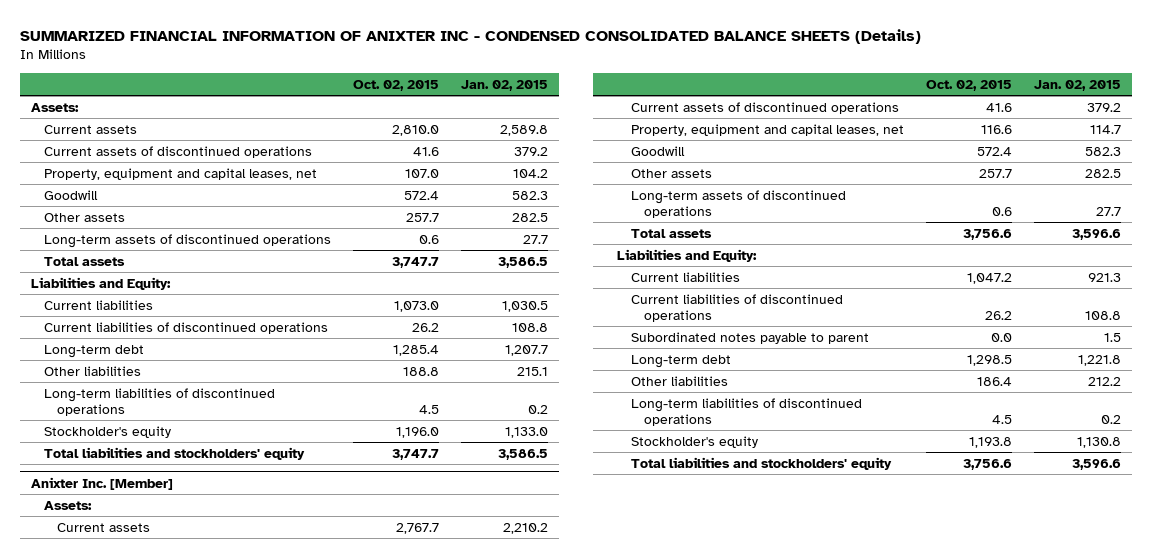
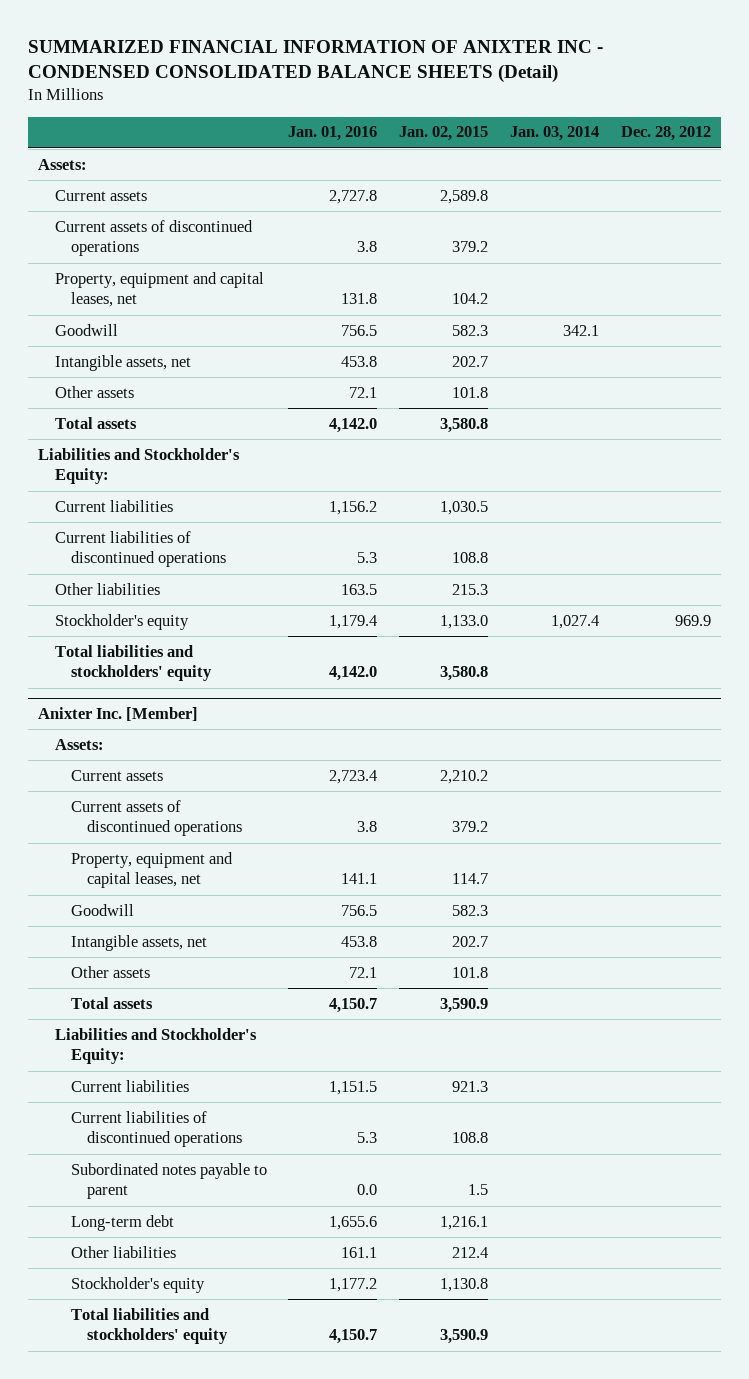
[19,28,921,44] SUMMARIZED FINANCIAL INFORMATION OF ANIXTER INC - CONDENSED CONSOLIDATED BALANCE SHEETS (Details) -> [27,39,603,84] SUMMARIZED FINANCIAL INFORMATION OF ANIXTER INC - CONDENSED CONSOLIDATED BALANCE SHEETS (Detail)
[352,79,439,91] Oct. 02, 2015 -> none
none -> [288,126,378,142] Jan. 01, 2016
none -> [509,126,599,142] Jan. 03, 2014
none -> [620,126,711,142] Dec. 28, 2012
[43,233,331,248] Long-term assets of discontinued operations -> none
none -> [54,354,191,371] Intangible assets, net
[511,212,548,222] 282.5 -> [452,386,489,398] 101.8
[497,256,548,268] 3,586.5 -> [440,417,489,433] 3,580.8
[30,276,171,290] Liabilities and Equity: -> [38,447,241,485] Liabilities and Stockholder's Equity:
[43,344,144,358] Long-term debt -> none
[43,387,275,416] Long-term liabilities of discontinued operations -> none
[516,366,548,376] 215.1 -> [452,583,489,595] 215.3
[497,448,548,460] 3,586.5 -> [440,666,489,682] 3,580.8
[630,189,846,218] Long-term assets of discontinued operations -> none
none -> [70,934,207,951] Intangible assets, net
[1085,168,1122,178] 282.5 -> [452,966,489,978] 101.8
[1072,228,1122,240] 3,596.6 -> [440,997,489,1013] 3,590.9
[617,248,758,262] Liabilities and Equity: -> [54,1027,257,1065] Liabilities and Stockholder's Equity:
[630,397,862,426] Long-term liabilities of discontinued operations -> none
[1078,354,1122,366] 1,221.8 -> [440,1215,489,1230] 1,216.1
[1088,376,1122,386] 212.2 -> [452,1246,489,1258] 212.4
[1072,458,1122,470] 3,596.6 -> [440,1329,489,1345] 3,590.9

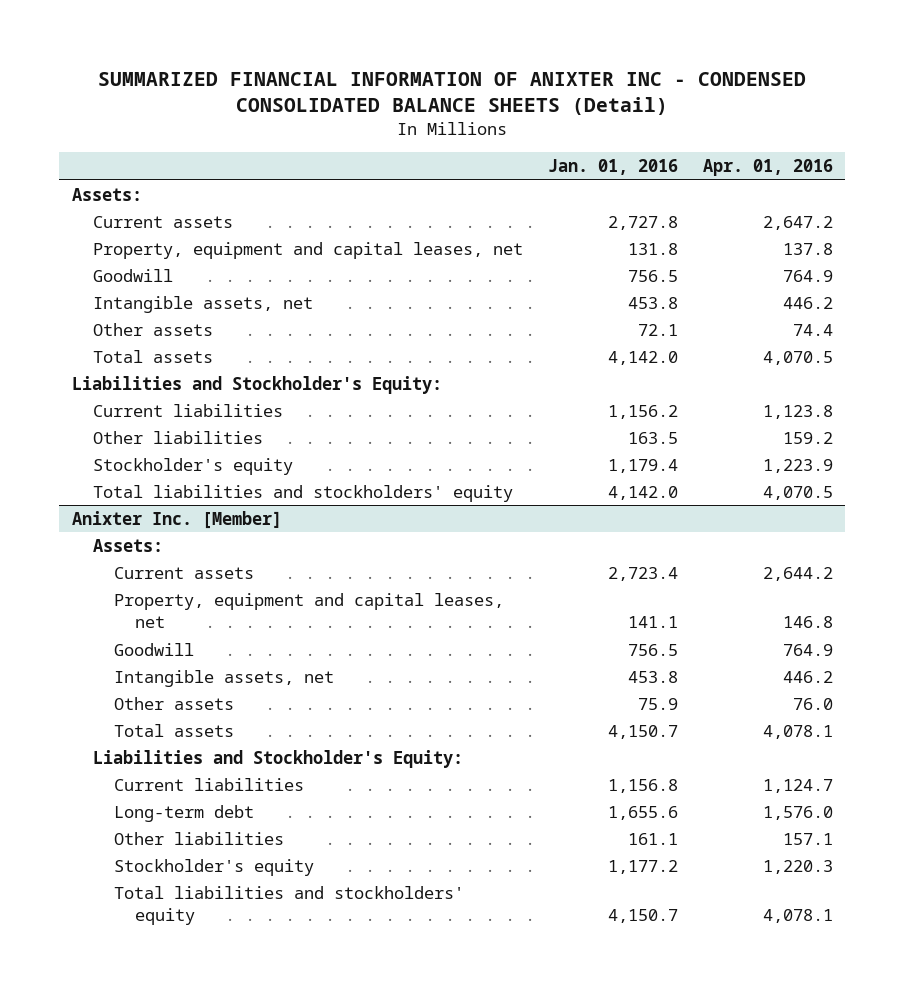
[399,126,489,142] Jan. 02, 2015 -> none
[509,126,599,142] Jan. 03, 2014 -> none
[620,126,711,142] Dec. 28, 2012 -> none
none -> [702,159,833,177] Apr. 01, 2016
[54,219,253,257] Current assets of discontinued operations -> none
[54,530,226,568] Current liabilities of discontinued operations -> none
[70,799,242,837] Current assets of discontinued operations -> none
[349,966,378,978] 72.1 -> [637,697,678,710] 75.9
[70,1110,242,1148] Current liabilities of discontinued operations -> none
[70,1162,267,1200] Subordinated notes payable to parent -> none
[329,1080,378,1095] 1,151.5 -> [607,778,678,793] 1,156.8

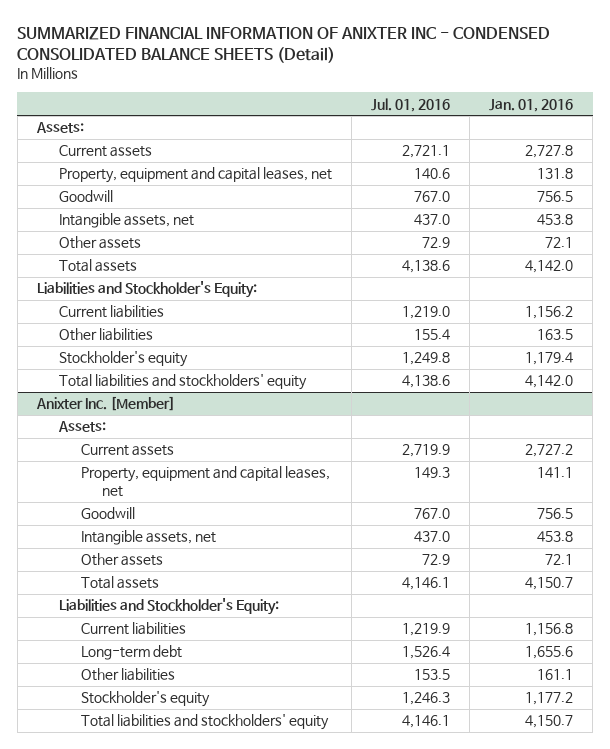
[702,159,833,177] Apr. 01, 2016 -> none
none -> [370,97,450,112] Jul. 01, 2016
[607,566,678,581] 2,723.4 -> [525,444,574,458] 2,727.2
[637,697,678,710] 75.9 -> [545,554,574,566] 72.1

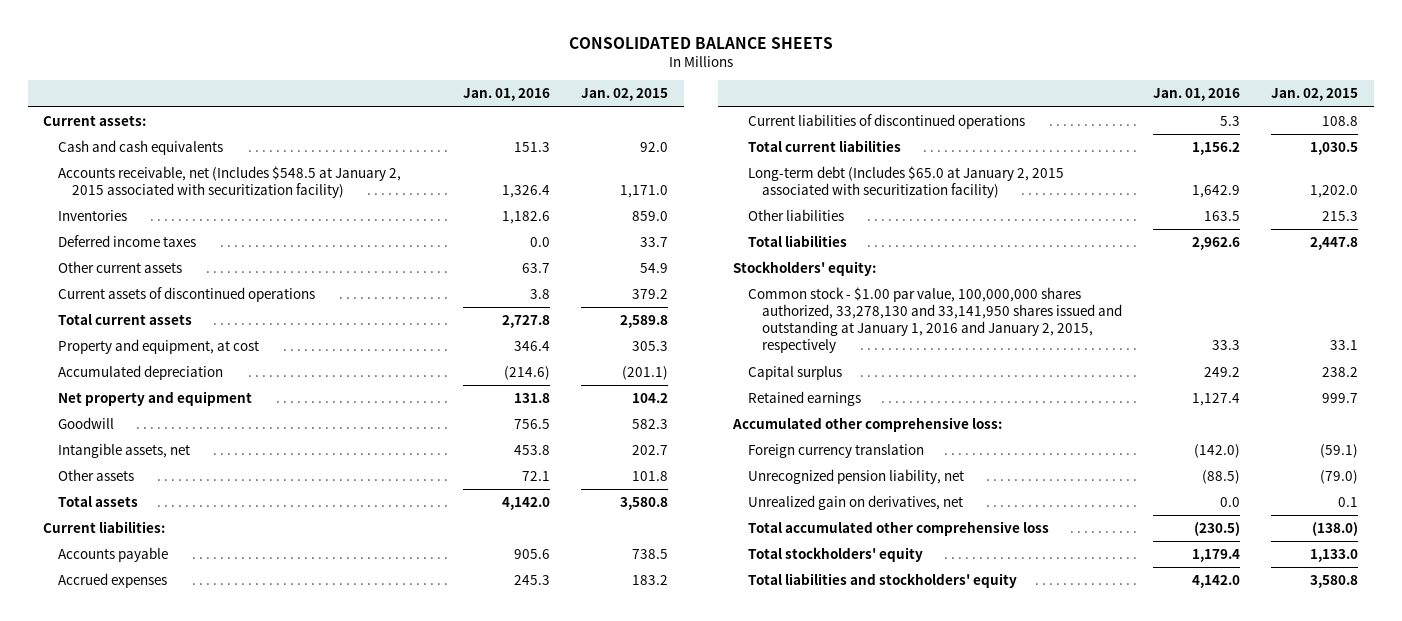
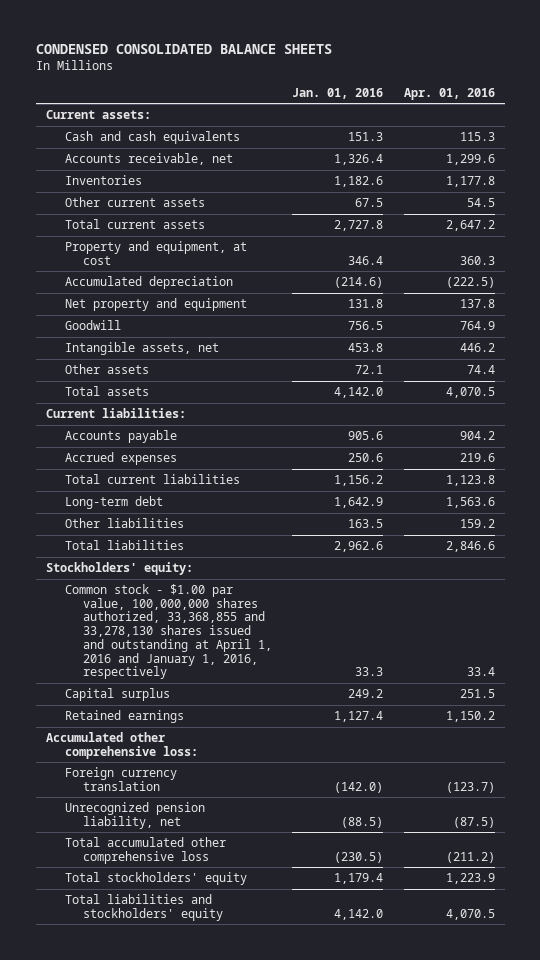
[568,36,833,49] CONSOLIDATED BALANCE SHEETS -> [35,44,332,55] CONDENSED CONSOLIDATED BALANCE SHEETS
[581,88,669,102] Jan. 02, 2015 -> none
none -> [403,87,495,100] Apr. 01, 2016
[57,166,401,199] Accounts receivable, net (Includes $548.5 at January 2, 2015 associated with securitization facility) -> [64,153,233,166] Accounts receivable, net
[57,235,196,248] Deferred income taxes -> none
[57,287,315,303] Current assets of discontinued operations -> none
[522,263,551,274] 63.7 -> [355,198,384,208] 67.5
[747,114,1025,130] Current liabilities of discontinued operations -> none
[514,575,551,586] 245.3 -> [348,453,384,463] 250.6
[747,166,1064,199] Long-term debt (Includes $65.0 at January 2, 2015 associated with securitization facility) -> [64,496,163,510] Long-term debt
[747,287,1122,354] Common stock - $1.00 par value, 100,000,000 shares authorized, 33,278,130 and 33,141,950 shares issued and outstanding at January 1, 2016 and January 2, 2015, respectively -> [64,584,273,680] Common stock - $1.00 par value, 100,000,000 shares authorized, 33,368,855 and 33,278,130 shares issued and outstanding at April 1, 2016 and January 1, 2016, respectively
[747,495,963,511] Unrealized gain on derivatives, net -> none

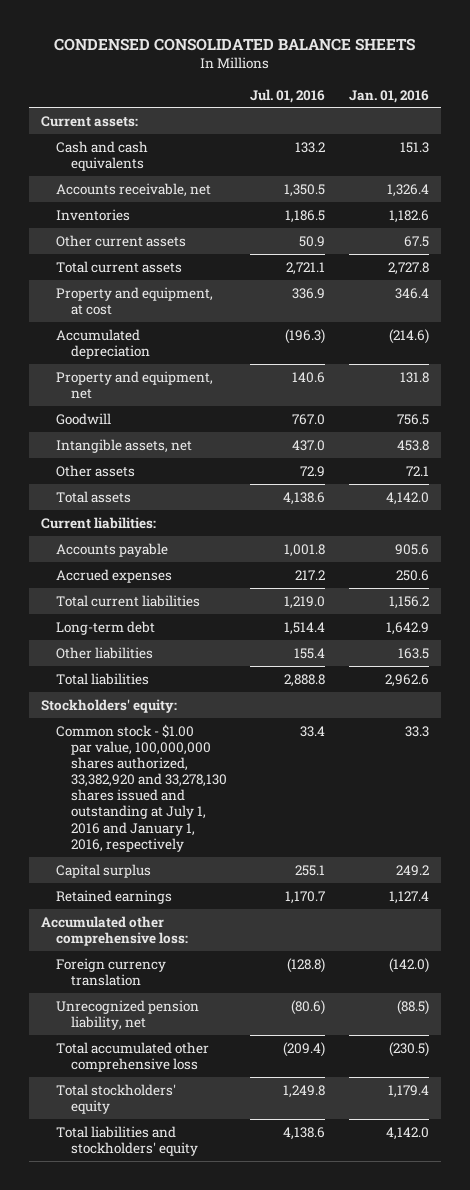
[403,87,495,100] Apr. 01, 2016 -> none
none -> [250,88,326,103] Jul. 01, 2016
[64,298,247,312] Net property and equipment -> [55,370,213,399] Property and equipment, net
[64,584,273,680] Common stock - $1.00 par value, 100,000,000 shares authorized, 33,368,855 and 33,278,130 shares issued and outstanding at April 1, 2016 and January 1, 2016, respectively -> [55,723,227,852] Common stock - $1.00 par value, 100,000,000 shares authorized, 33,382,920 and 33,278,130 shares issued and outstanding at July 1, 2016 and January 1, 2016, respectively

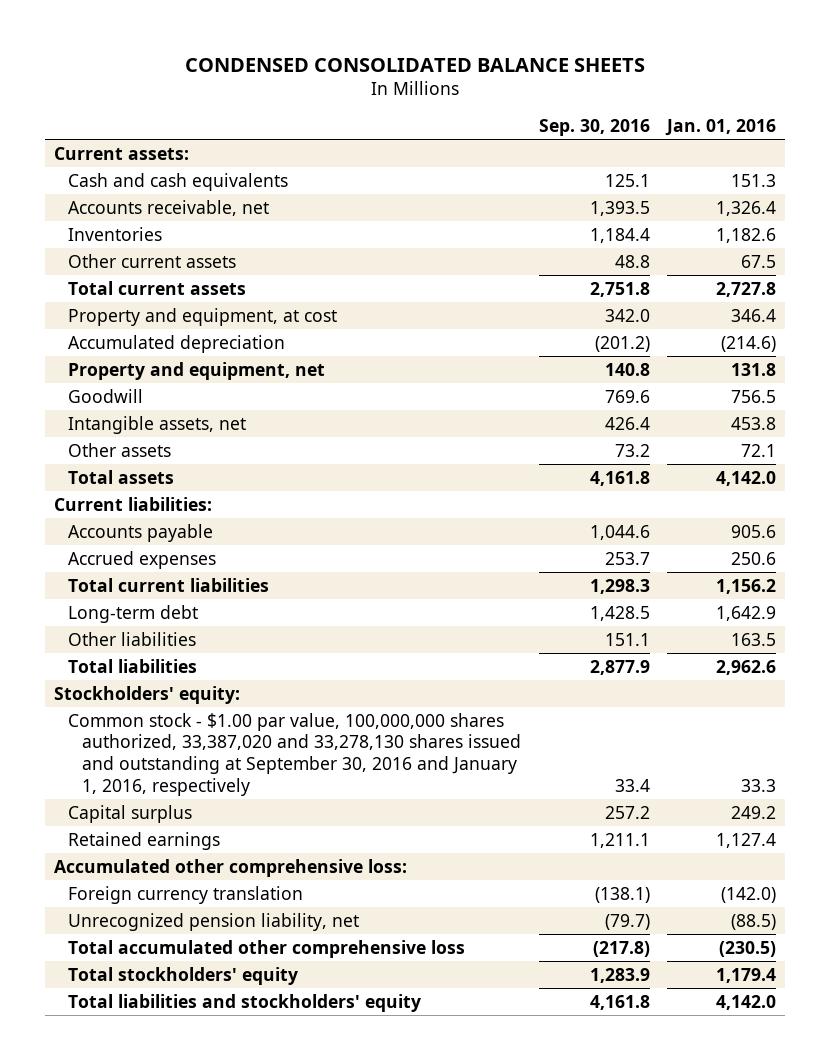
[250,88,326,103] Jul. 01, 2016 -> none
none -> [538,118,650,136] Sep. 30, 2016
[55,723,227,852] Common stock - $1.00 par value, 100,000,000 shares authorized, 33,382,920 and 33,278,130 shares issued and outstanding at July 1, 2016 and January 1, 2016, respectively -> [67,712,522,796] Common stock - $1.00 par value, 100,000,000 shares authorized, 33,387,020 and 33,278,130 shares issued and outstanding at September 30, 2016 and January 1, 2016, respectively

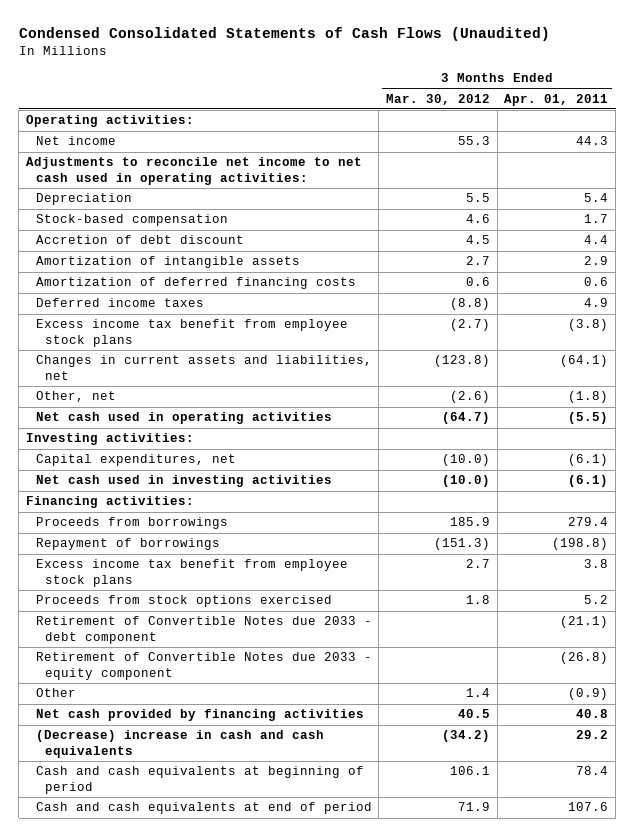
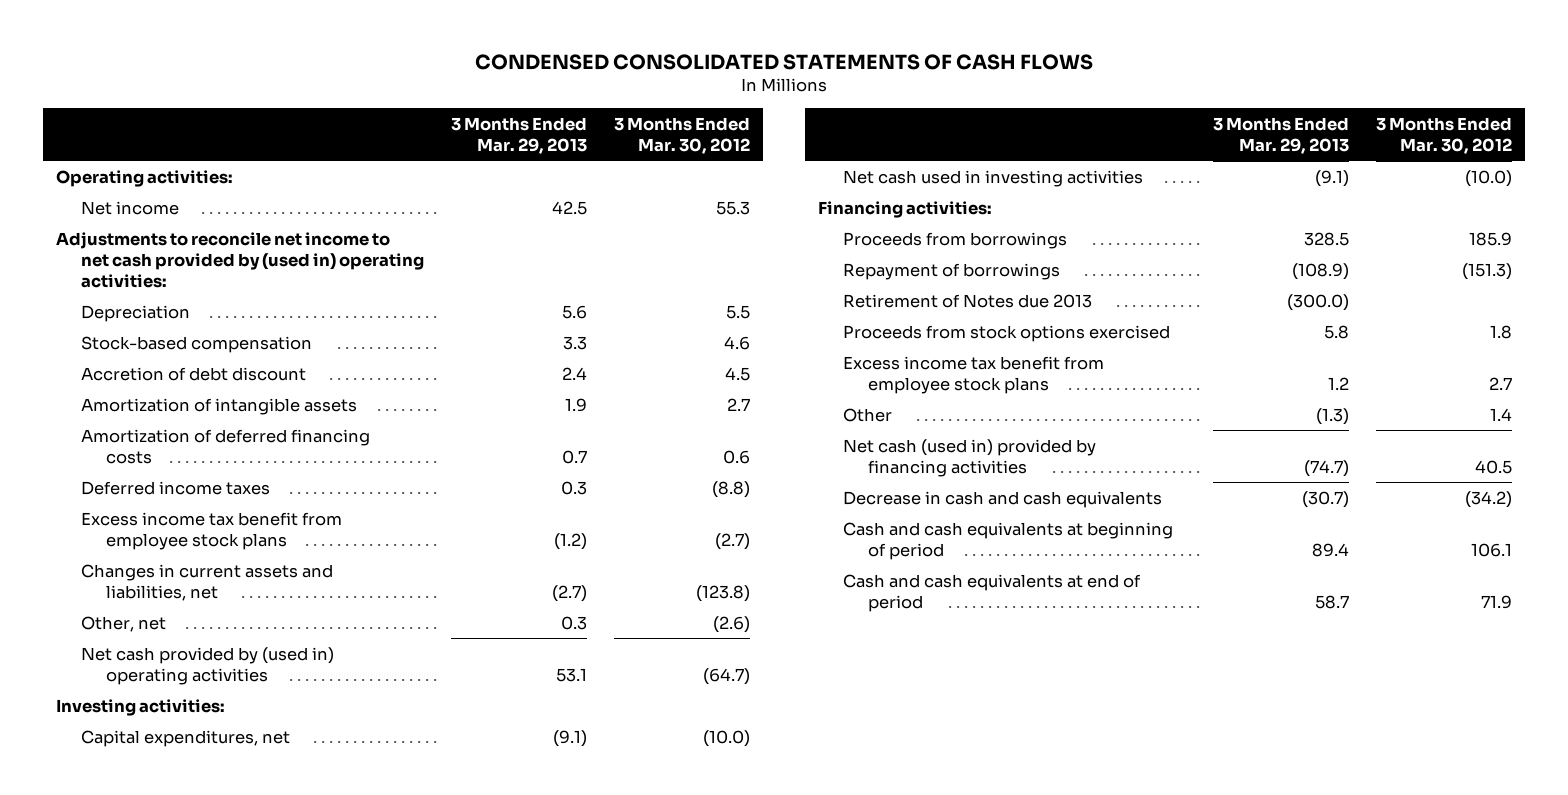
[18,27,550,42] Condensed Consolidated Statements of Cash Flows (Unaudited) -> [474,53,1093,70] CONDENSED CONSOLIDATED STATEMENTS OF CASH FLOWS
[504,93,609,106] Apr. 01, 2011 -> none
none -> [450,116,587,154] 3 Months Ended Mar. 29, 2013
[25,157,362,186] Adjustments to reconcile net income to net cash used in operating activities: -> [56,231,424,288] Adjustments to reconcile net income to net cash provided by (used in) operating activities:
[35,412,332,425] Net cash used in operating activities -> [80,646,334,685] Net cash provided by (used in) operating activities
none -> [843,293,1093,308] Retirement of Notes due 2013
[35,616,372,645] Retirement of Convertible Notes due 2033 - debt component -> none
[35,652,372,681] Retirement of Convertible Notes due 2033 - equity component -> none
[35,559,348,588] Excess income tax benefit from employee stock plans -> [843,355,1105,394] Excess income tax benefit from employee stock plans
[35,709,364,722] Net cash provided by financing activities -> [843,438,1097,477] Net cash (used in) provided by financing activities
[35,730,324,759] (Decrease) increase in cash and cash equivalents -> [843,490,1163,508] Decrease in cash and cash equivalents

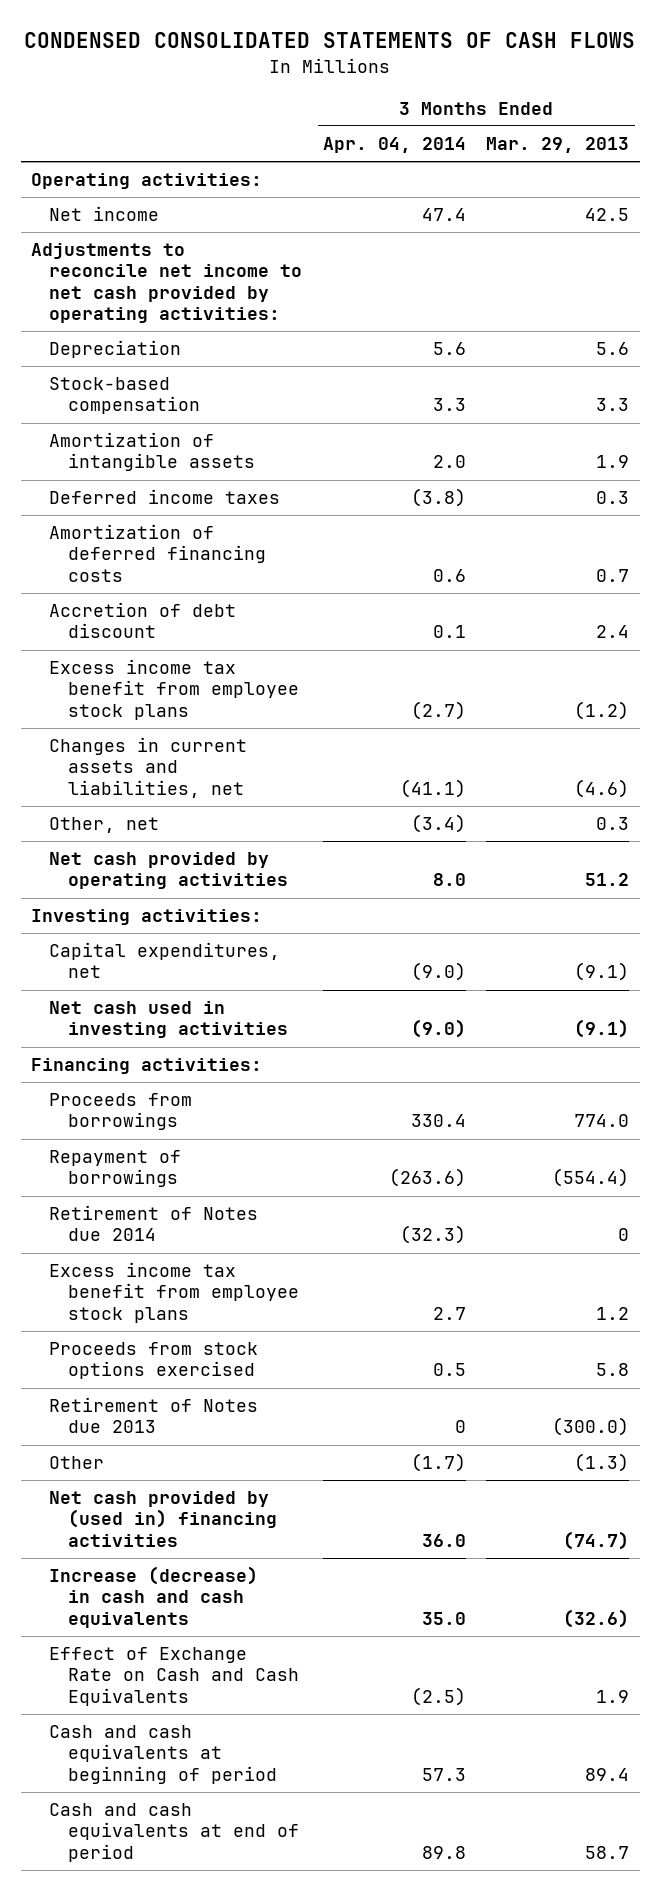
[613,116,750,154] 3 Months Ended Mar. 30, 2012 -> none
none -> [322,136,466,153] Apr. 04, 2014
[56,231,424,288] Adjustments to reconcile net income to net cash provided by (used in) operating activities: -> [30,243,303,323] Adjustments to reconcile net income to net cash provided by operating activities:
[80,428,370,464] Amortization of deferred financing costs -> [49,524,266,582] Amortization of deferred financing costs
[80,366,306,381] Accretion of debt discount -> [49,602,237,639] Accretion of debt discount
[551,584,587,602] (2.7) -> [574,778,630,798] (4.6)
[80,646,334,685] Net cash provided by (used in) operating activities -> [49,852,288,890] Net cash provided by operating activities
[555,667,587,682] 53.1 -> [585,873,630,887] 51.2
[1304,231,1350,246] 328.5 -> [574,1114,630,1128] 774.0
[1292,262,1350,280] (108.9) -> [552,1168,630,1188] (554.4)
none -> [49,1205,259,1242] Retirement of Notes due 2014
[843,324,1171,342] Proceeds from stock options exercised -> [49,1342,259,1380] Proceeds from stock options exercised
[843,293,1093,308] Retirement of Notes due 2013 -> [49,1397,259,1434] Retirement of Notes due 2013
[843,438,1097,477] Net cash (used in) provided by financing activities -> [49,1491,277,1547] Net cash provided by (used in) financing activities
[843,490,1163,508] Decrease in cash and cash equivalents -> [49,1566,259,1628] Increase (decrease) in cash and cash equivalents
[1302,490,1350,508] (30.7) -> [563,1608,630,1628] (32.6)
none -> [49,1647,299,1706] Effect of Exchange Rate on Cash and Cash Equivalents

